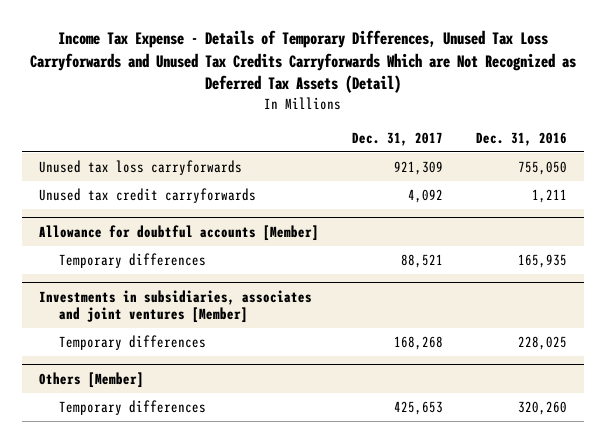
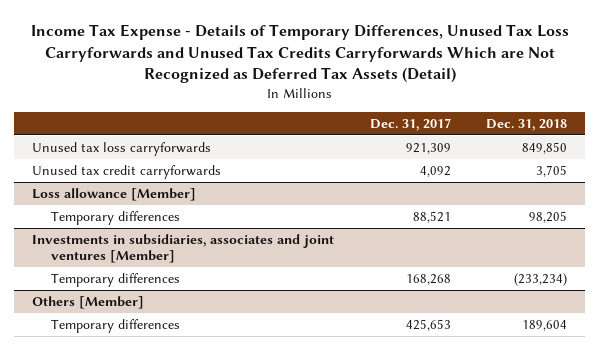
[476,131,568,146] Dec. 31, 2016 -> none
none -> [486,119,568,132] Dec. 31, 2018
[38,224,319,241] Allowance for doubtful accounts [Member] -> [31,187,196,201] Loss allowance [Member]

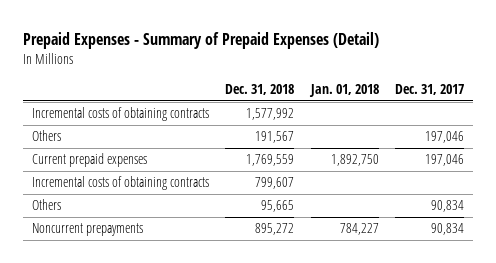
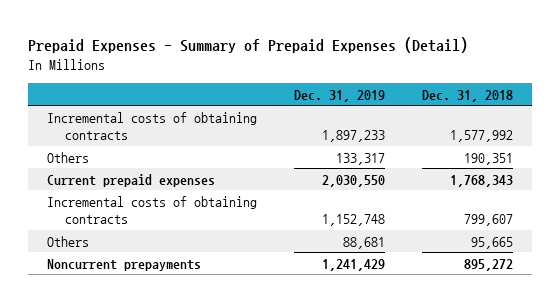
[308,84,379,98] Jan. 01, 2018 -> none
[395,84,465,96] Dec. 31, 2017 -> none
none -> [293,89,385,102] Dec. 31, 2019
[255,131,295,144] 191,567 -> [464,152,514,165] 190,351
[246,154,295,167] 1,769,559 -> [450,174,514,187] 1,768,343

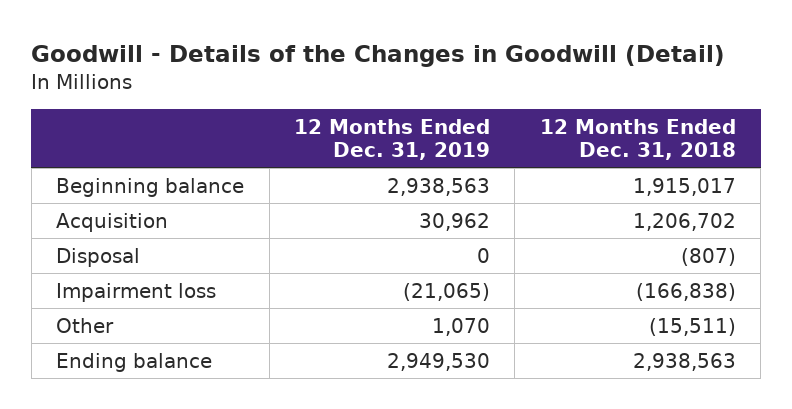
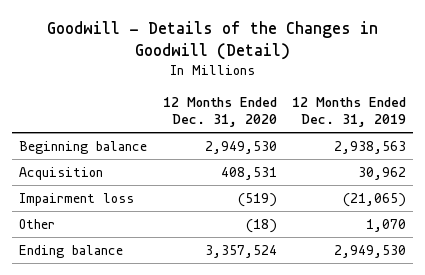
[539,118,736,160] 12 Months Ended Dec. 31, 2018 -> none
none -> [162,97,277,127] 12 Months Ended Dec. 31, 2020
[56,247,141,267] Disposal -> none

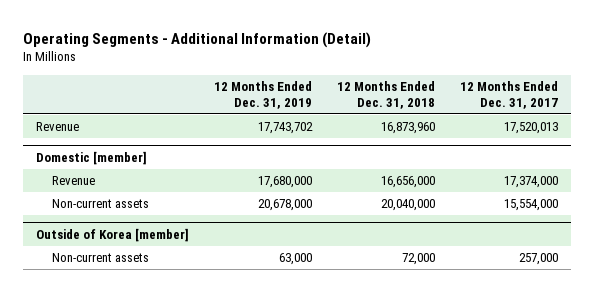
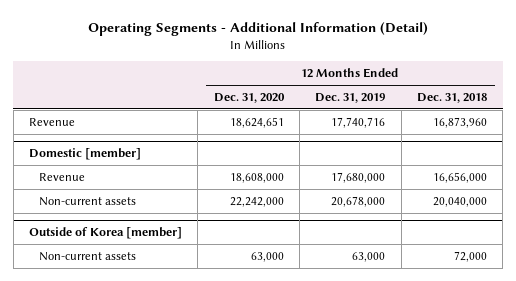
[460,80,559,109] 12 Months Ended Dec. 31, 2017 -> none
none -> [213,93,285,104] Dec. 31, 2020
[257,122,313,135] 17,743,702 -> [331,116,386,128] 17,740,716

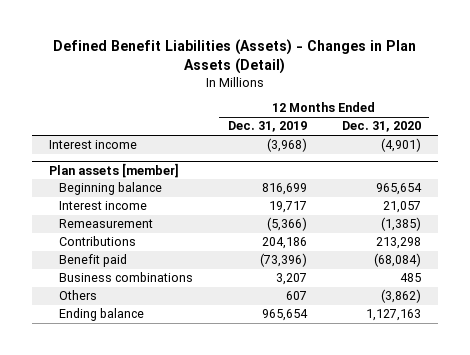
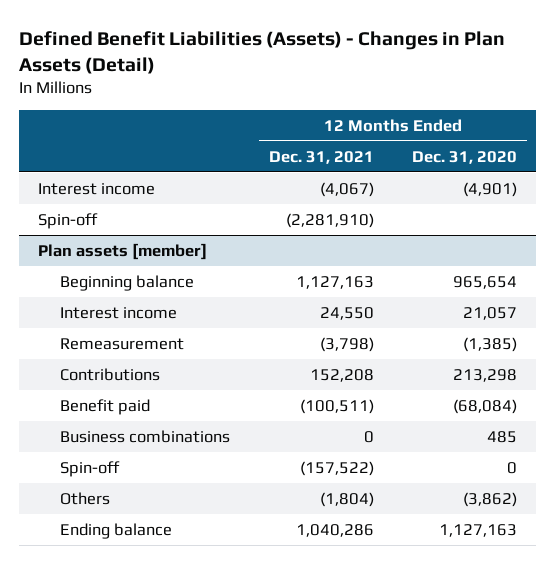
[227,121,307,133] Dec. 31, 2019 -> none
none -> [268,150,374,164] Dec. 31, 2021
none -> [37,212,98,229] Spin-off
none -> [59,460,120,477] Spin-off

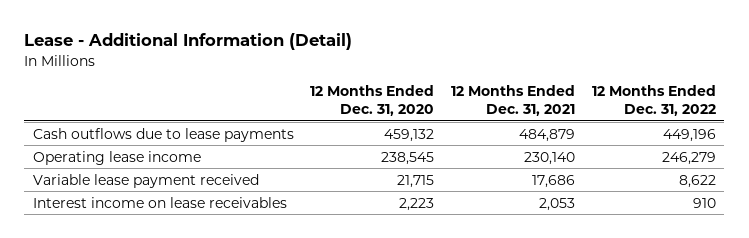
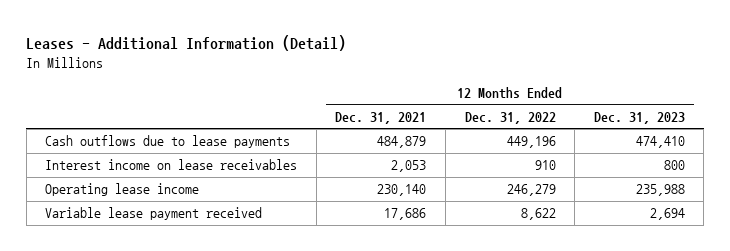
[24,33,353,51] Lease - Additional Information (Detail) -> [26,34,347,51] Leases - Additional Information (Detail)
[310,85,435,117] 12 Months Ended Dec. 31, 2020 -> none
none -> [593,111,685,124] Dec. 31, 2023
[32,196,287,208] Interest income on lease receivables -> [45,159,298,171] Interest income on lease receivables

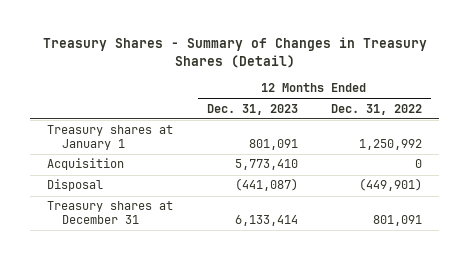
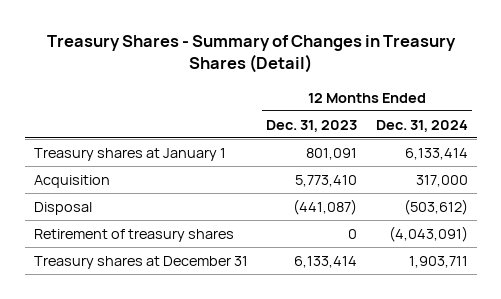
[331,103,423,115] Dec. 31, 2022 -> none
none -> [375,119,468,132] Dec. 31, 2024
none -> [33,228,234,242] Retirement of treasury shares

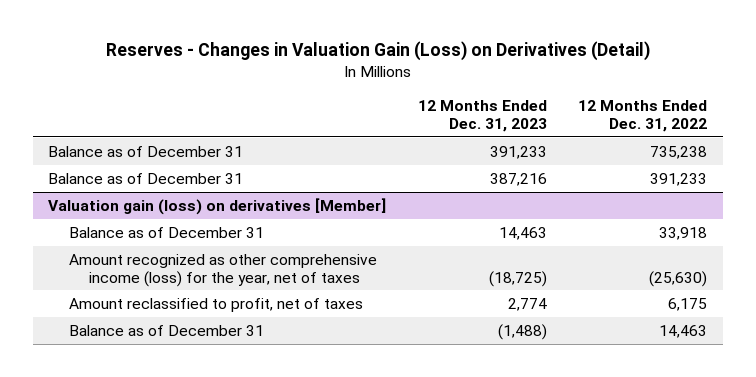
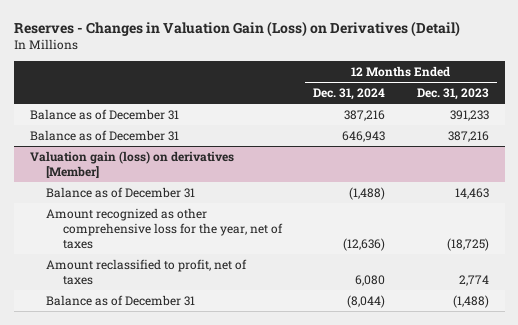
[578,99,708,132] 12 Months Ended Dec. 31, 2022 -> none
none -> [313,88,386,101] Dec. 31, 2024
[68,253,377,287] Amount recognized as other comprehensive income (loss) for the year, net of taxes -> [46,207,283,250] Amount recognized as other comprehensive loss for the year, net of taxes

